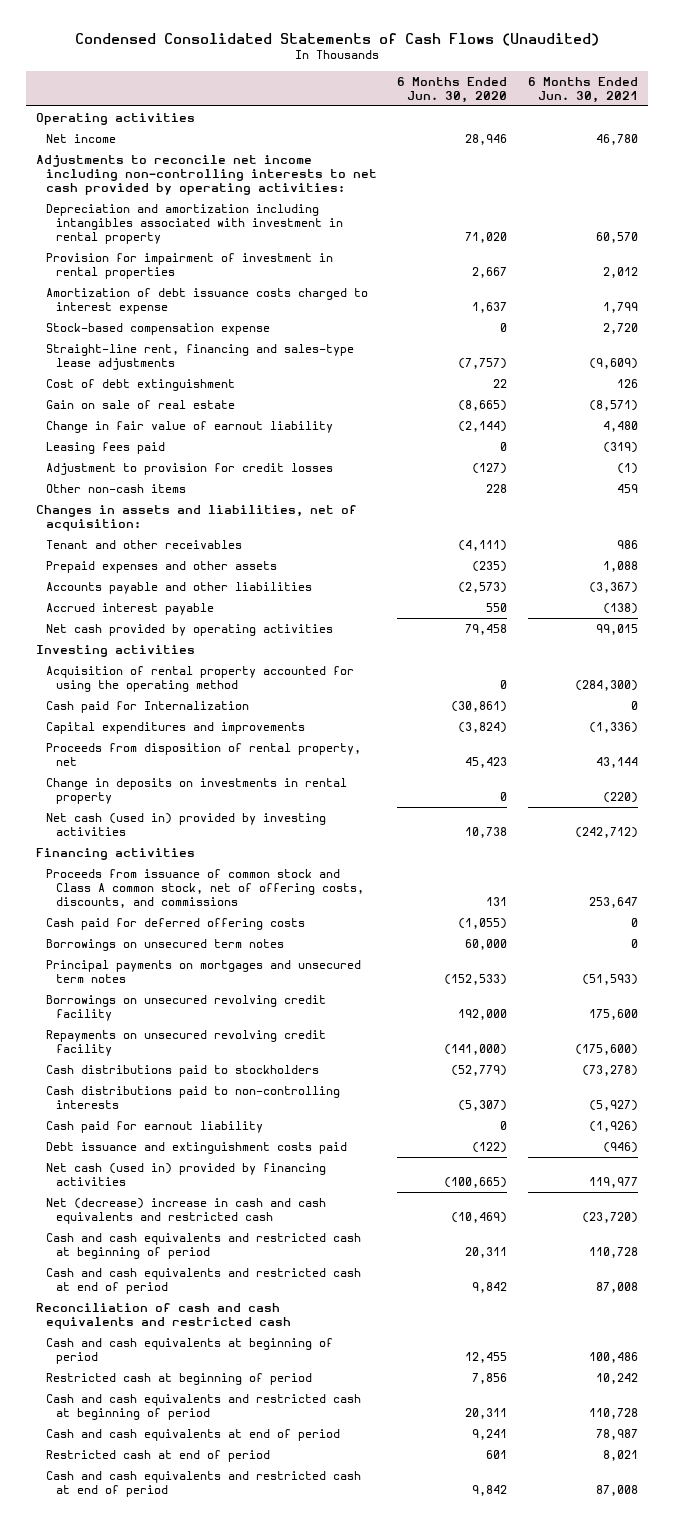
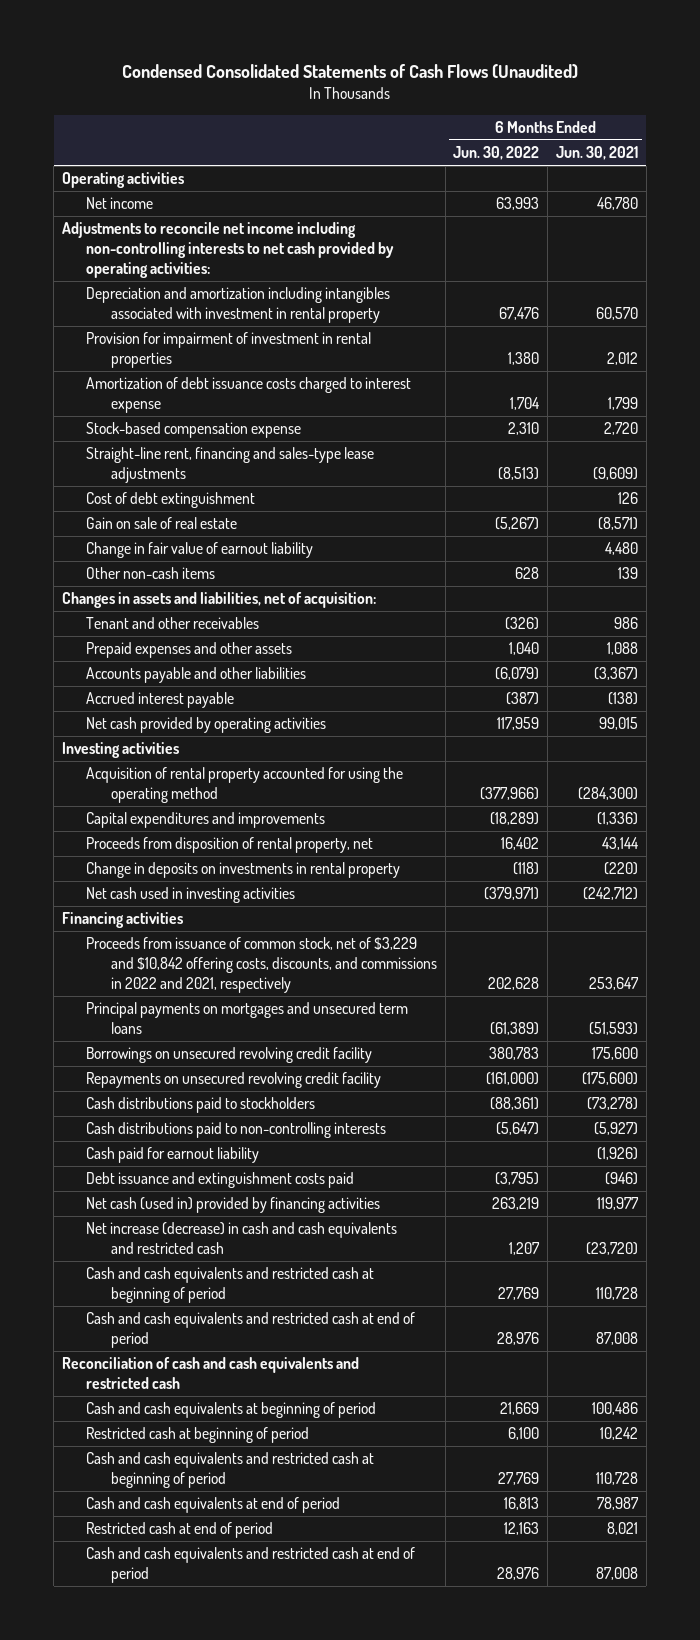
[397,76,508,103] 6 Months Ended Jun. 30, 2020 -> none
none -> [453,146,540,161] Jun. 30, 2022
[45,442,165,455] Leasing fees paid -> none
[45,463,333,476] Adjustment to provision for credit losses -> none
[616,484,638,494] 459 -> [617,567,638,580] 139
[45,701,249,714] Cash paid for Internalization -> none
[45,813,326,836] Net cash (used in) provided by investing activities -> [86,887,296,904] Net cash used in investing activities
[45,918,305,931] Cash paid for deferred offering costs -> none
[45,939,284,952] Borrowings on unsecured term notes -> none
[45,869,365,908] Proceeds from issuance of common stock and Class A common stock, net of offering costs, discounts, and commissions -> [86,937,437,994] Proceeds from issuance of common stock, net of $3,229 and $10,842 offering costs, discounts, and commissions in 2022 and 2021, respectively
[45,960,361,983] Principal payments on mortgages and unsecured term notes -> [86,1002,409,1035] Principal payments on mortgages and unsecured term loans
[45,1198,326,1224] Net (decrease) increase in cash and cash equivalents and restricted cash -> [86,1222,398,1255] Net increase (decrease) in cash and cash equivalents and restricted cash

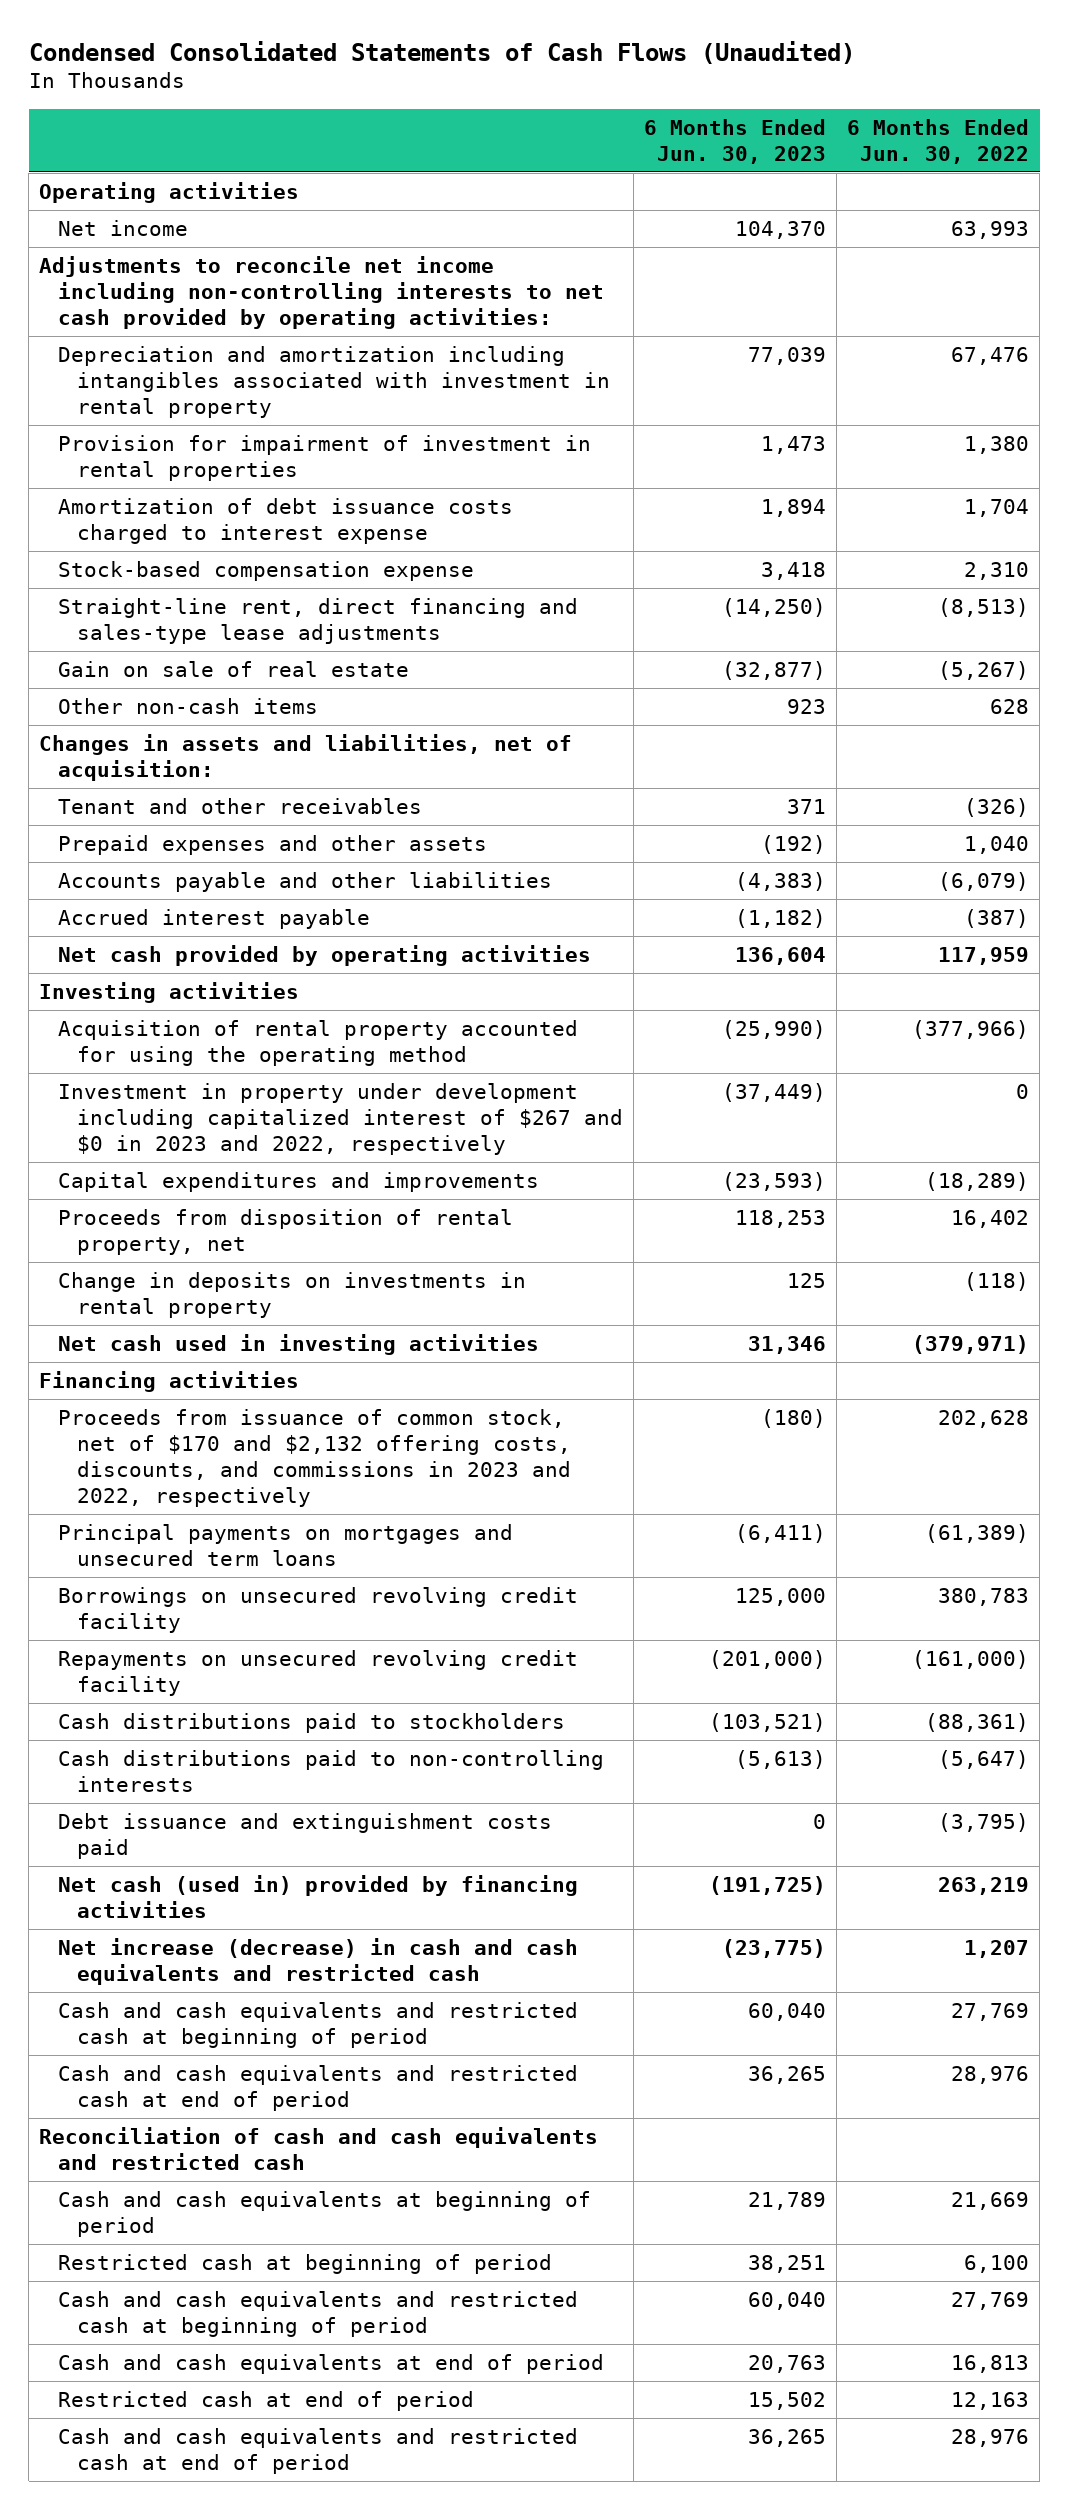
[555,146,638,161] Jun. 30, 2021 -> none
none -> [643,118,826,164] 6 Months Ended Jun. 30, 2023
[86,492,256,509] Cost of debt extinguishment -> none
[86,447,375,484] Straight-line rent, financing and sales-type lease adjustments -> [58,597,579,645] Straight-line rent, direct financing and sales-type lease adjustments
[86,542,314,559] Change in fair value of earnout liability -> none
none -> [58,1082,623,1156] Investment in property under development including capitalized interest of $267 and $0 in 2023 and 2022, respectively
[86,937,437,994] Proceeds from issuance of common stock, net of $3,229 and $10,842 offering costs, discounts, and commissions in 2022 and 2021, respectively -> [58,1408,571,1508] Proceeds from issuance of common stock, net of $170 and $2,132 offering costs, discounts, and commissions in 2023 and 2022, respectively
[86,1147,260,1164] Cash paid for earnout liability -> none

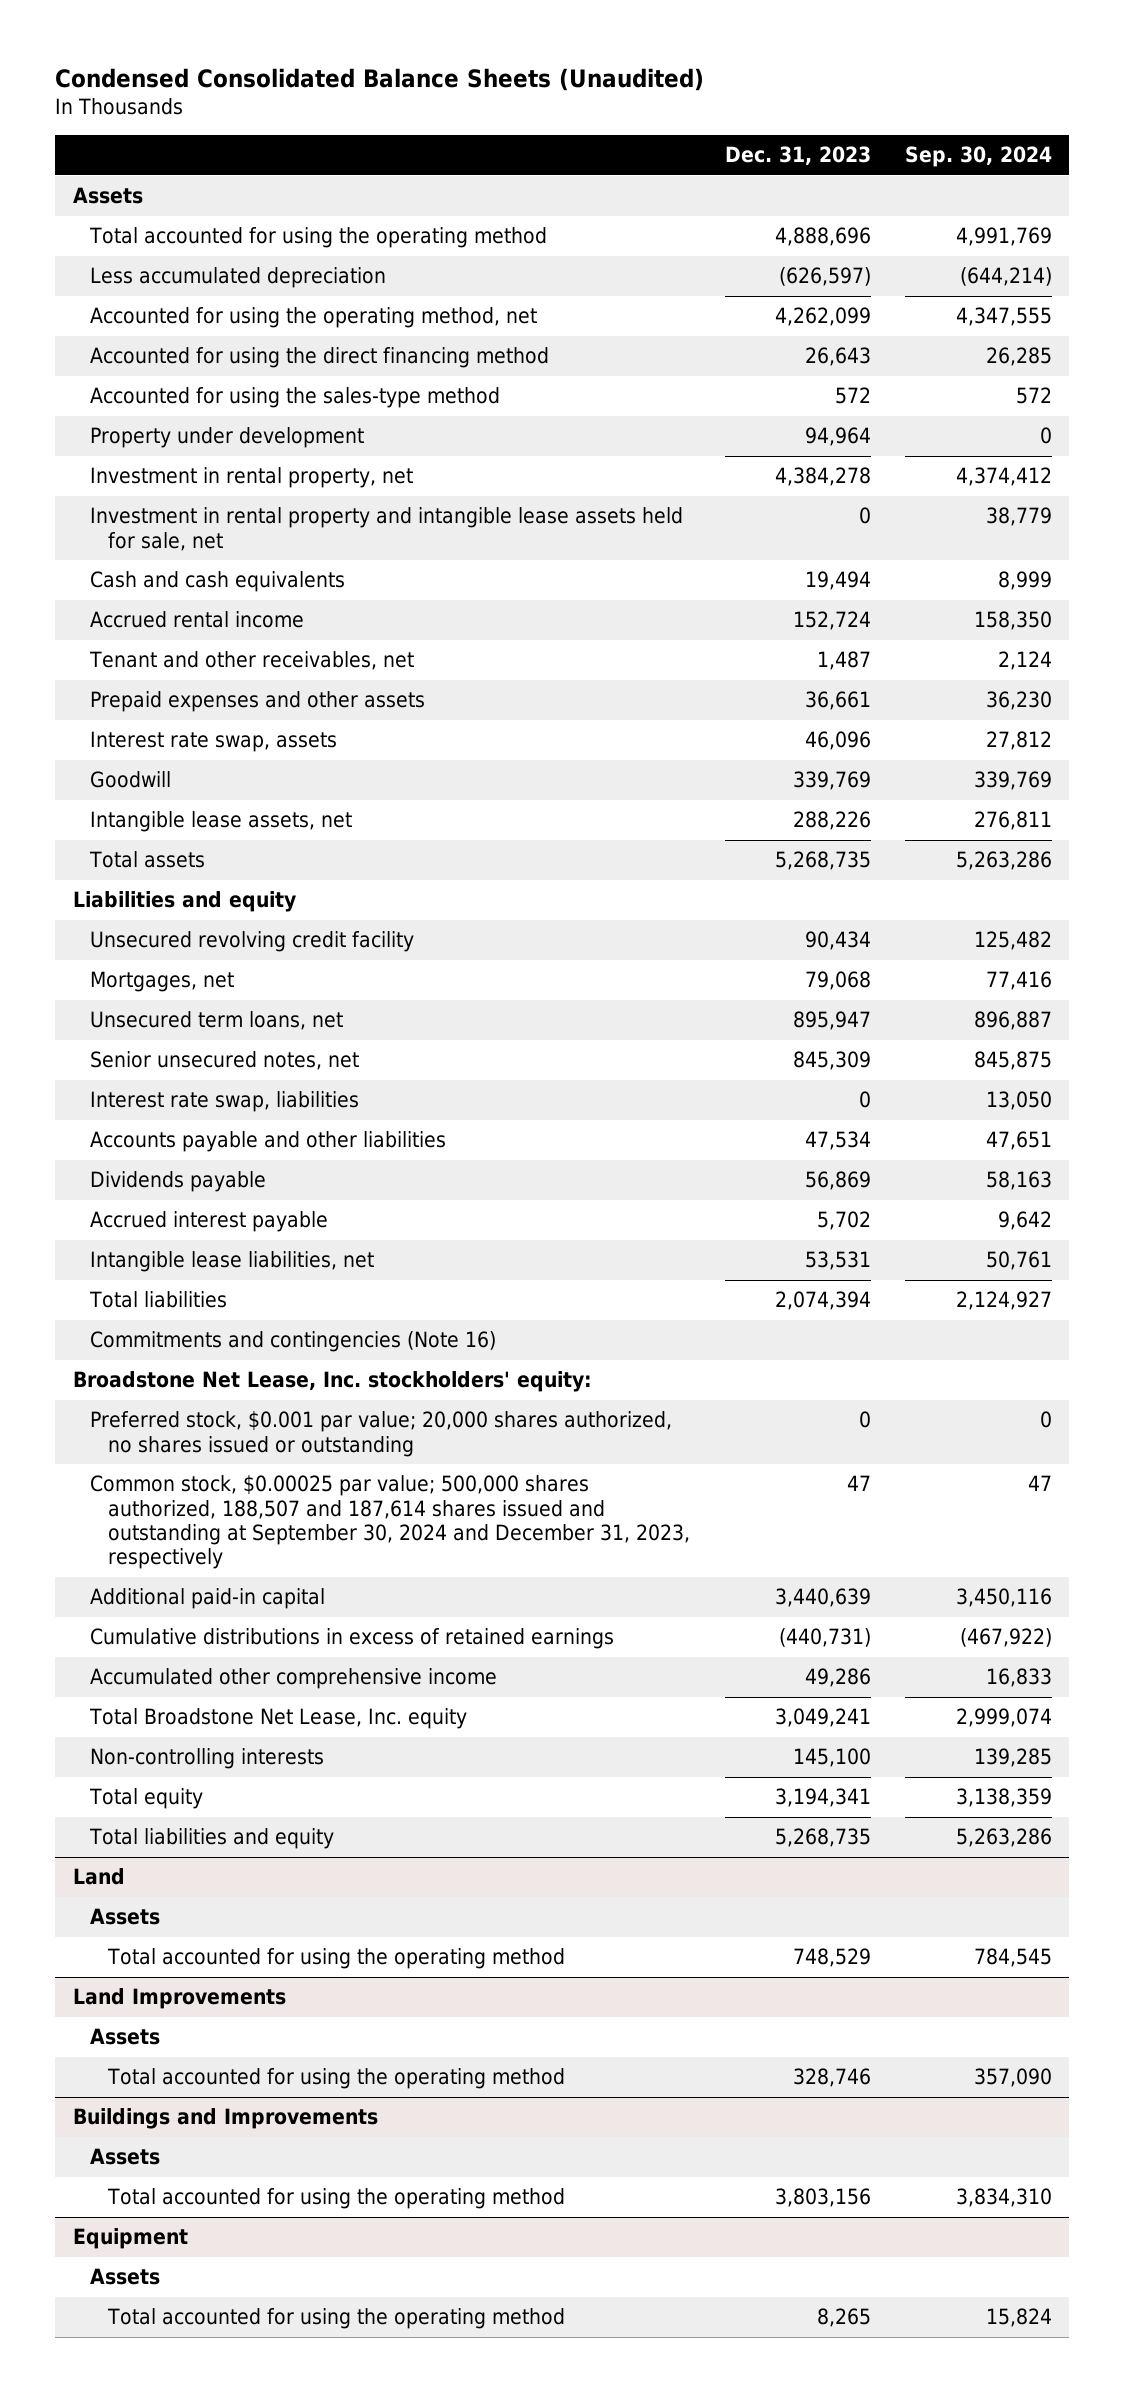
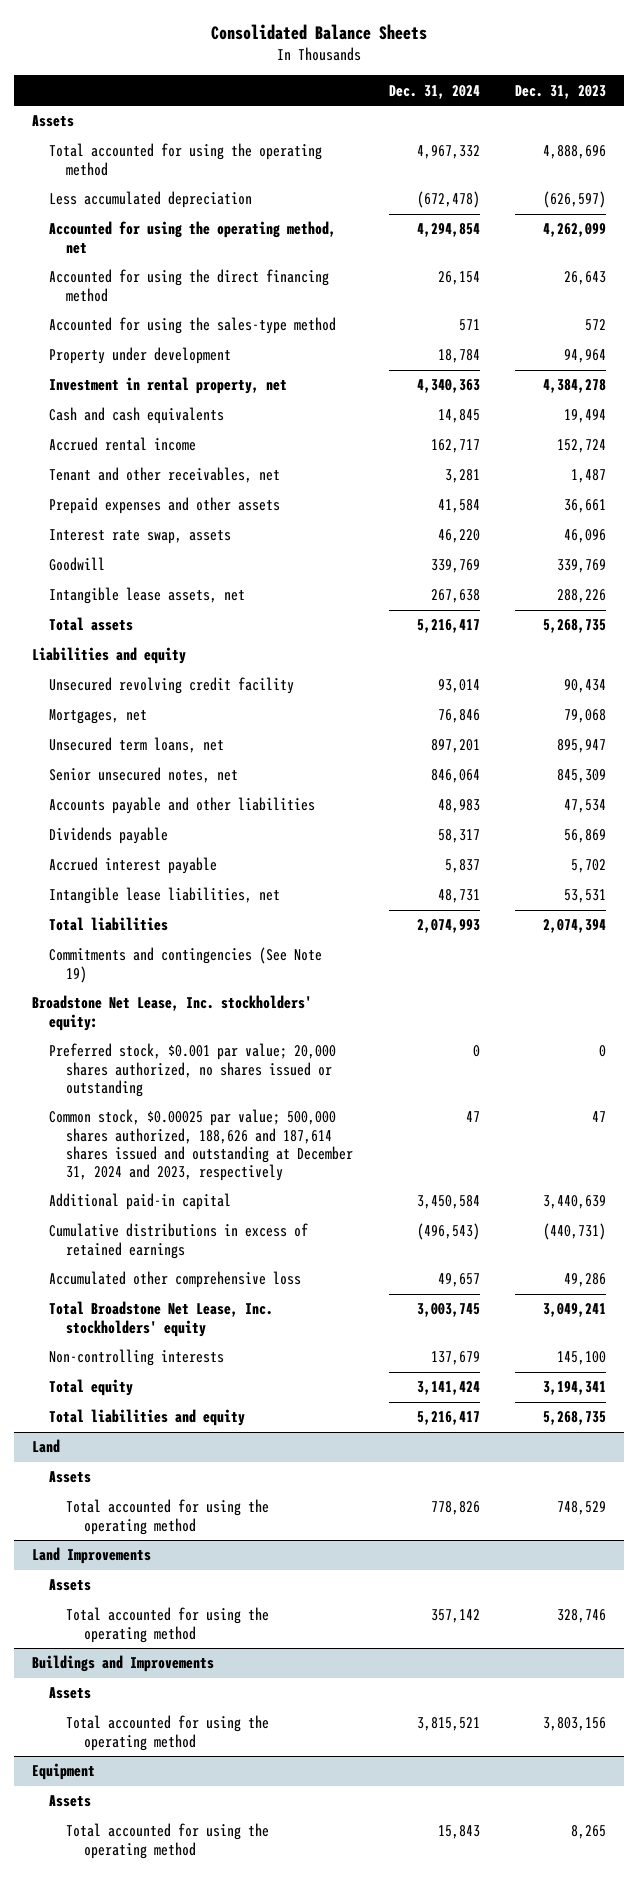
[55,67,705,91] Condensed Consolidated Balance Sheets (Unaudited) -> [211,23,428,40] Consolidated Balance Sheets
[905,146,1053,168] Sep. 30, 2024 -> none
none -> [388,84,480,99] Dec. 31, 2024
[90,507,684,551] Investment in rental property and intangible lease assets held for sale, net -> none
[90,1091,360,1113] Interest rate swap, liabilities -> none
[90,1331,497,1353] Commitments and contingencies (Note 16) -> [49,947,323,983] Commitments and contingencies (See Note 19)
[90,1475,690,1570] Common stock, $0.00025 par value; 500,000 shares authorized, 188,507 and 187,614 shares issued and outstanding at September 30, 2024 and December 31, 2023, respectively -> [49,1109,354,1181] Common stock, $0.00025 par value; 500,000 shares authorized, 188,626 and 187,614 shares issued and outstanding at December 31, 2024 and 2023, respectively
[90,1668,498,1690] Accumulated other comprehensive income -> [49,1271,302,1289] Accumulated other comprehensive loss
[89,1708,468,1730] Total Broadstone Net Lease, Inc. equity -> [49,1301,274,1337] Total Broadstone Net Lease, Inc. stockholders' equity

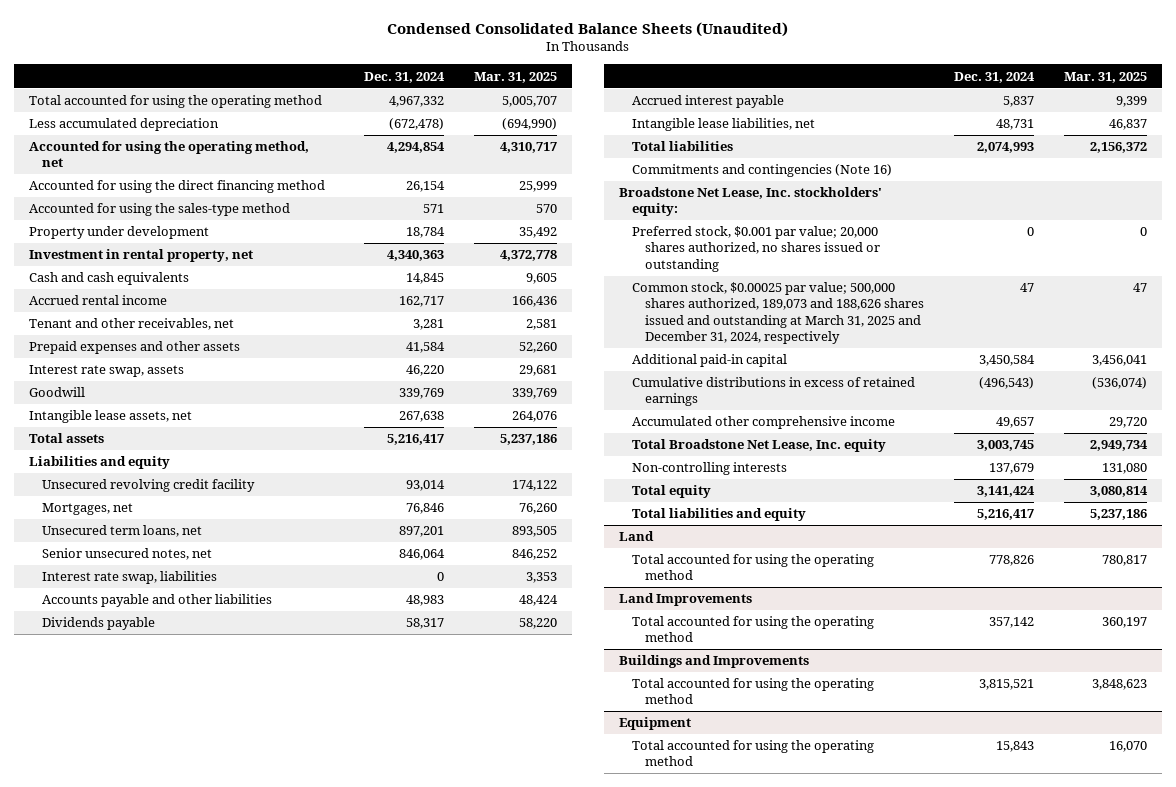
[211,23,428,40] Consolidated Balance Sheets -> [386,21,788,37] Condensed Consolidated Balance Sheets (Unaudited)
[515,84,607,99] Dec. 31, 2023 -> none
none -> [473,71,557,83] Mar. 31, 2025
[32,115,75,128] Assets -> none
none -> [41,571,217,585] Interest rate swap, liabilities
[49,947,323,983] Commitments and contingencies (See Note 19) -> [632,164,893,178] Commitments and contingencies (Note 16)
[49,1109,354,1181] Common stock, $0.00025 par value; 500,000 shares authorized, 188,626 and 187,614 shares issued and outstanding at December 31, 2024 and 2023, respectively -> [632,282,925,344] Common stock, $0.00025 par value; 500,000 shares authorized, 189,073 and 188,626 shares issued and outstanding at March 31, 2025 and December 31, 2024, respectively
[49,1271,302,1289] Accumulated other comprehensive loss -> [632,416,896,430] Accumulated other comprehensive income
[49,1301,274,1337] Total Broadstone Net Lease, Inc. stockholders' equity -> [632,439,887,453] Total Broadstone Net Lease, Inc. equity
[49,1471,92,1484] Assets -> none
[49,1579,92,1592] Assets -> none
[49,1687,92,1700] Assets -> none
[49,1795,92,1808] Assets -> none

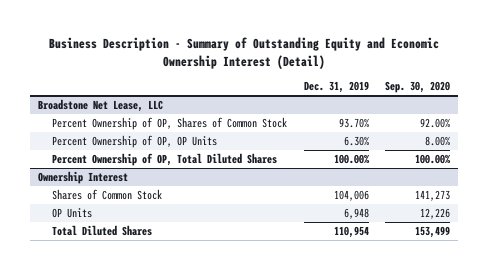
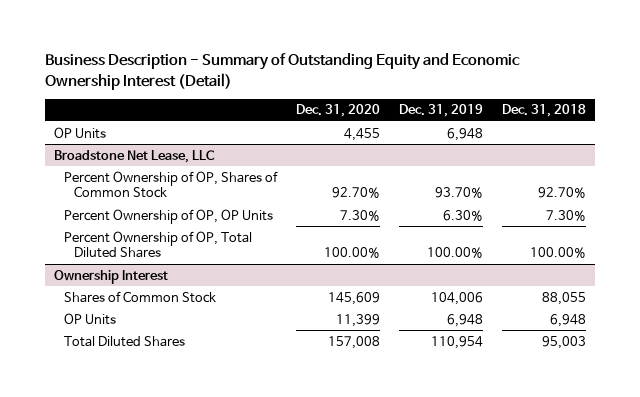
[384,81,450,94] Sep. 30, 2020 -> none
none -> [296,104,381,118] Dec. 31, 2020
none -> [501,104,586,118] Dec. 31, 2018
none -> [54,126,107,139] OP Units

